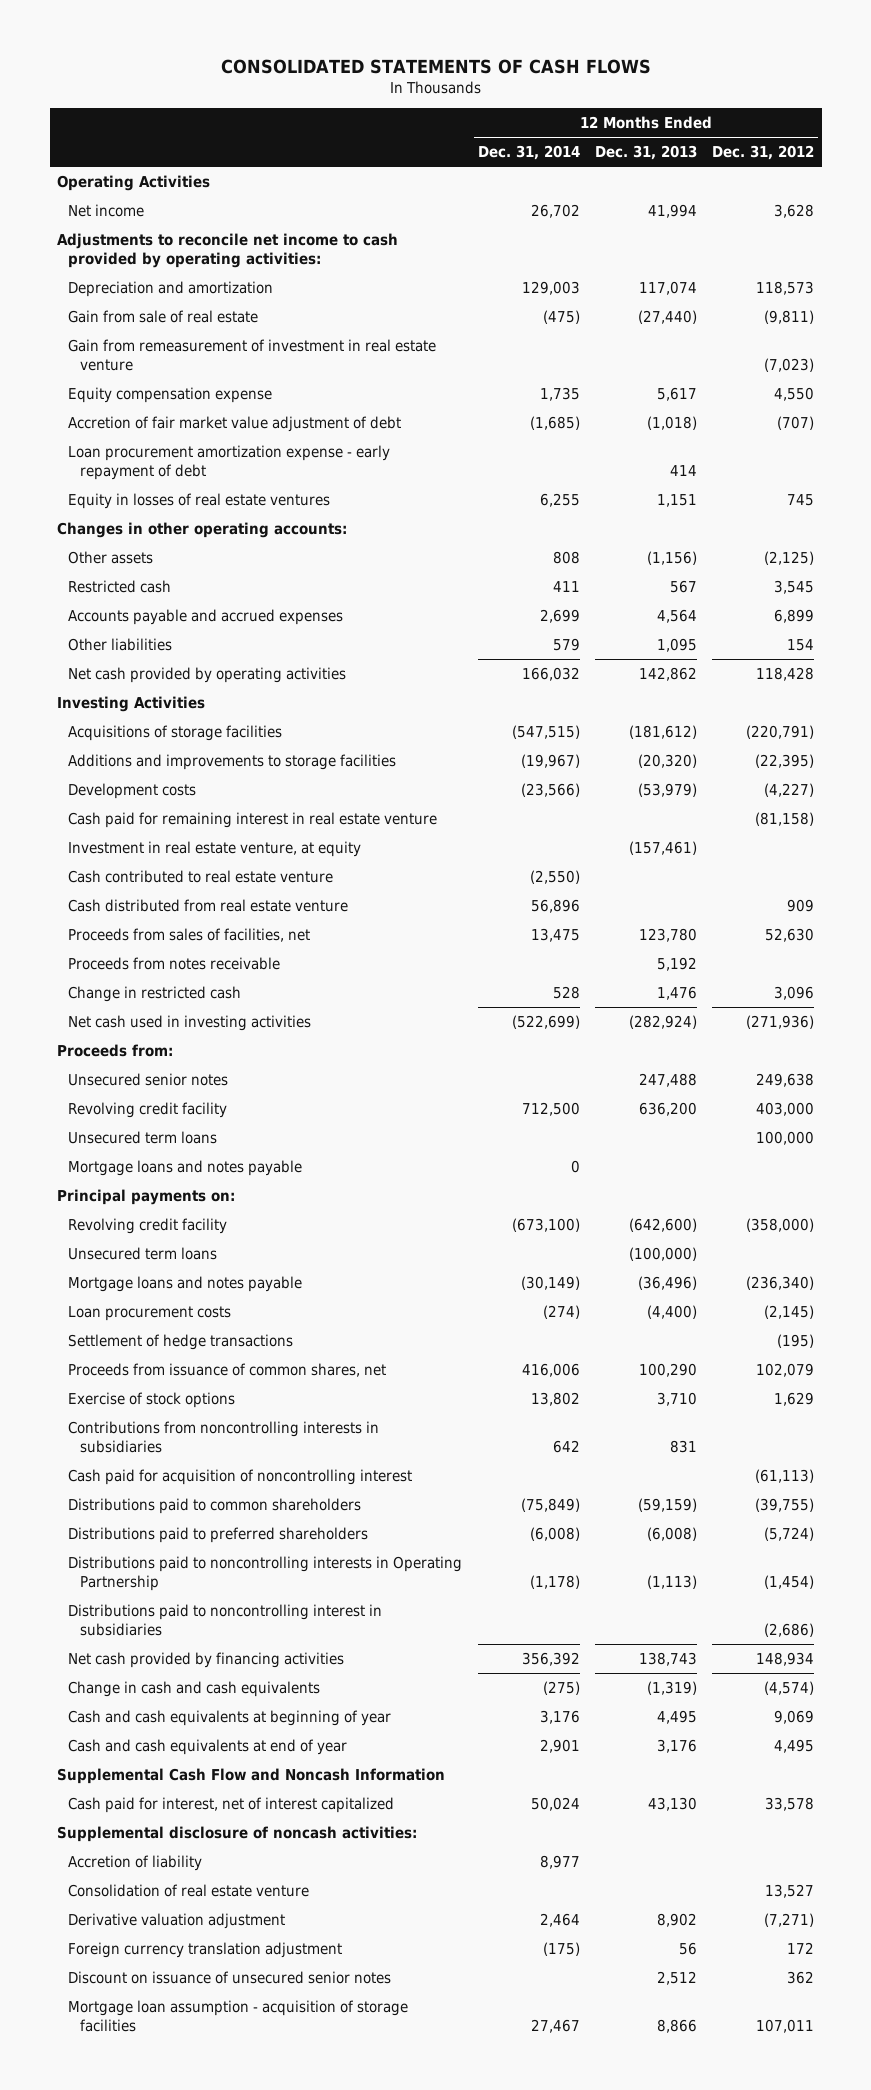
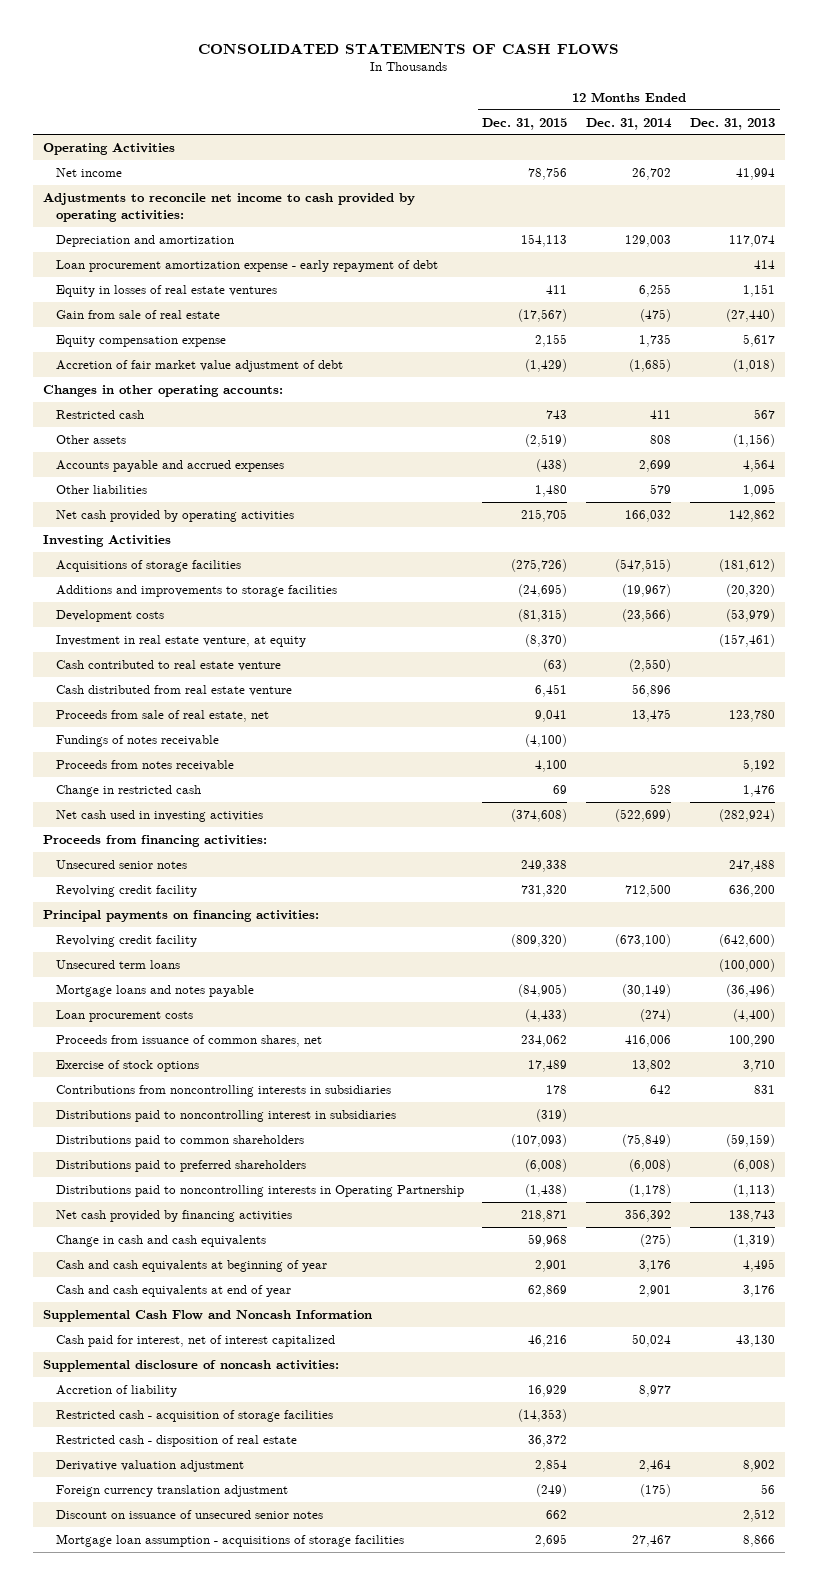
[712,145,815,161] Dec. 31, 2012 -> none
none -> [482,117,568,130] Dec. 31, 2015
[68,444,391,480] Loan procurement amortization expense - early repayment of debt -> [55,259,438,272] Loan procurement amortization expense - early repayment of debt
[68,492,331,509] Equity in losses of real estate ventures -> [55,284,277,297] Equity in losses of real estate ventures
[68,338,437,371] Gain from remeasurement of investment in real estate venture -> none
[68,550,154,564] Other assets -> [55,434,126,444] Other assets
[68,811,438,828] Cash paid for remaining interest in real estate venture -> none
[68,927,311,942] Proceeds from sales of facilities, net -> [55,709,269,722] Proceeds from sale of real estate, net
none -> [55,734,219,747] Fundings of notes receivable
[57,1043,174,1057] Proceeds from: -> [42,834,267,847] Proceeds from financing activities:
[68,1130,218,1144] Unsecured term loans -> none
[68,1159,303,1176] Mortgage loans and notes payable -> none
[57,1188,236,1205] Principal payments on: -> [42,909,319,922] Principal payments on financing activities:
[68,1333,294,1350] Settlement of hedge transactions -> none
[68,1468,413,1485] Cash paid for acquisition of noncontrolling interest -> none
[68,1603,383,1636] Distributions paid to noncontrolling interest in subsidiaries -> [55,1109,396,1122] Distributions paid to noncontrolling interest in subsidiaries
[68,1883,310,1897] Consolidation of real estate venture -> none
none -> [55,1409,333,1422] Restricted cash - acquisition of storage facilities
none -> [55,1434,297,1447] Restricted cash - disposition of real estate
[68,1999,409,2032] Mortgage loan assumption - acquisition of storage facilities -> [55,1533,404,1547] Mortgage loan assumption - acquisitions of storage facilities

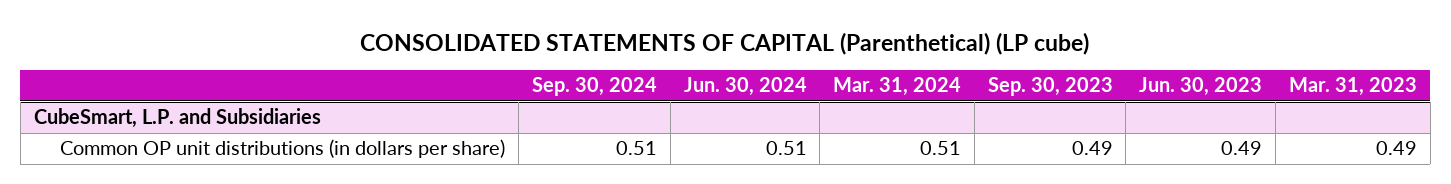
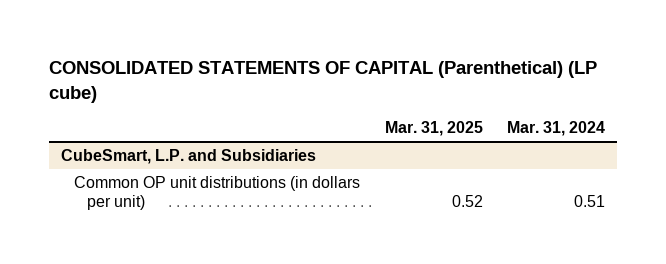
[531,77,657,97] Sep. 30, 2024 -> none
[683,77,807,97] Jun. 30, 2024 -> none
[987,77,1113,97] Sep. 30, 2023 -> none
[1139,77,1263,97] Jun. 30, 2023 -> none
[1288,77,1417,97] Mar. 31, 2023 -> none
none -> [384,121,483,137] Mar. 31, 2025
[60,139,506,159] Common OP unit distributions (in dollars per share) -> [74,175,361,210] Common OP unit distributions (in dollars per unit)

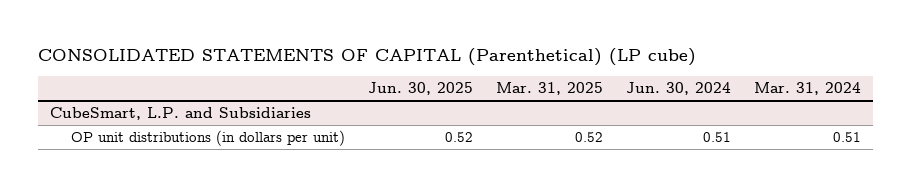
none -> [367,82,473,96] Jun. 30, 2025
none -> [626,82,732,96] Jun. 30, 2024
[74,175,361,210] Common OP unit distributions (in dollars per unit) -> [70,130,345,147] OP unit distributions (in dollars per unit)

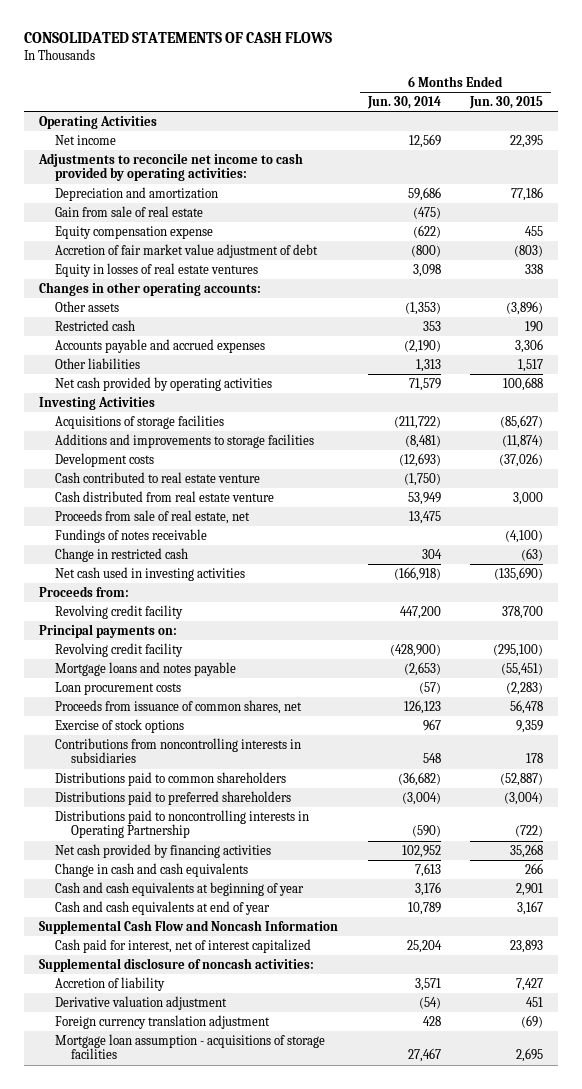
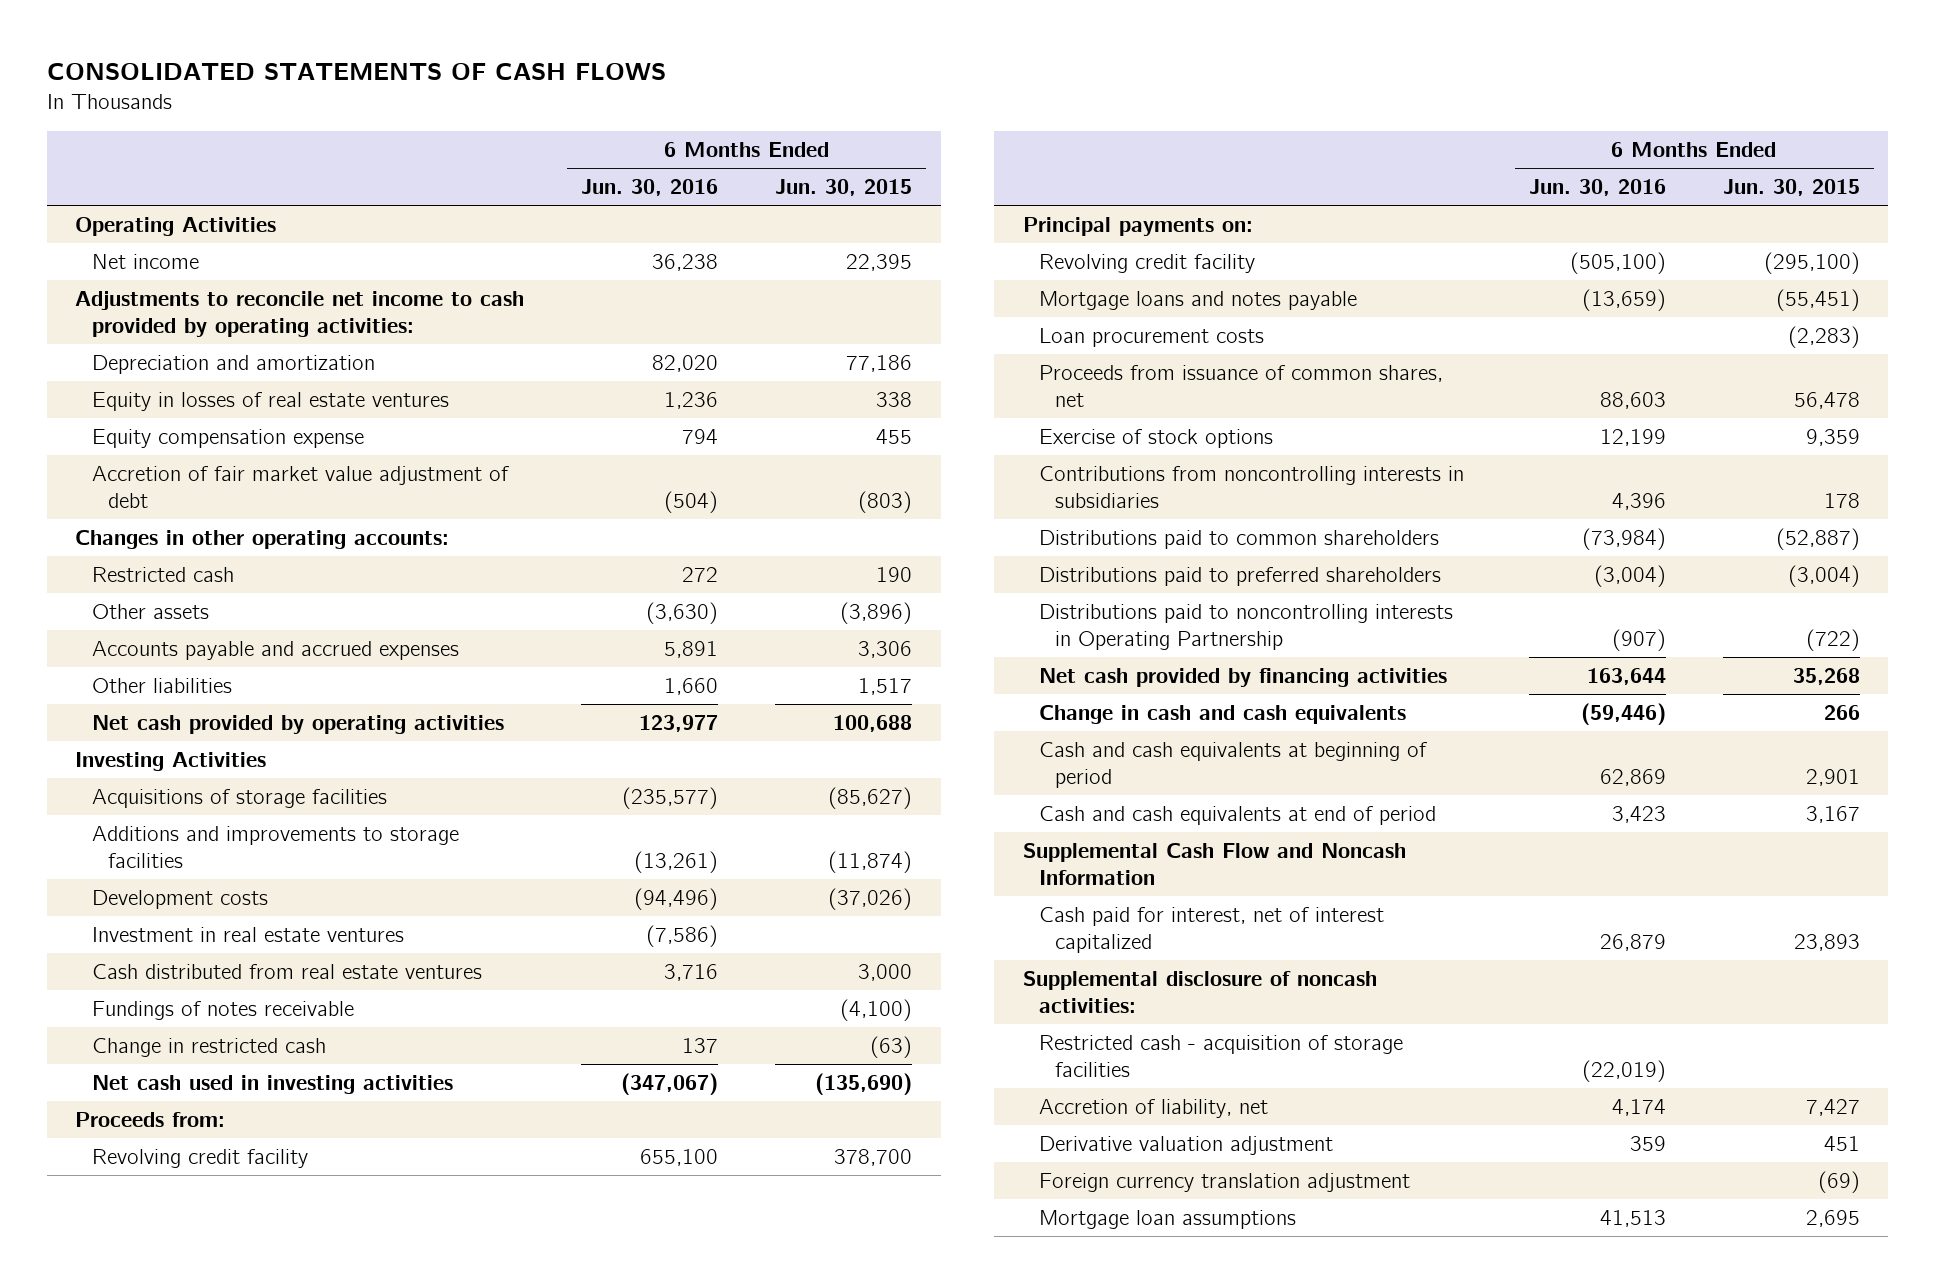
[366,95,441,109] Jun. 30, 2014 -> none
none -> [581,179,719,197] Jun. 30, 2016
[54,205,203,217] Gain from sale of real estate -> none
[54,262,258,277] Equity in losses of real estate ventures -> [91,392,449,412] Equity in losses of real estate ventures
[54,300,119,312] Other assets -> [91,604,209,620] Other assets
[54,509,250,524] Proceeds from sale of real estate, net -> none
[54,471,260,483] Cash contributed to real estate venture -> [91,927,404,943] Investment in real estate ventures
[54,490,274,502] Cash distributed from real estate venture -> [91,964,482,980] Cash distributed from real estate ventures
[54,881,304,896] Cash and cash equivalents at beginning of year -> [1039,742,1428,789] Cash and cash equivalents at beginning of period
[54,900,270,915] Cash and cash equivalents at end of year -> [1039,806,1437,826] Cash and cash equivalents at end of period
none -> [1039,1035,1404,1078] Restricted cash - acquisition of storage facilities
[54,976,165,991] Accretion of liability -> [1039,1099,1269,1119] Accretion of liability, net
[54,1033,325,1060] Mortgage loan assumption - acquisitions of storage facilities -> [1039,1210,1297,1230] Mortgage loan assumptions

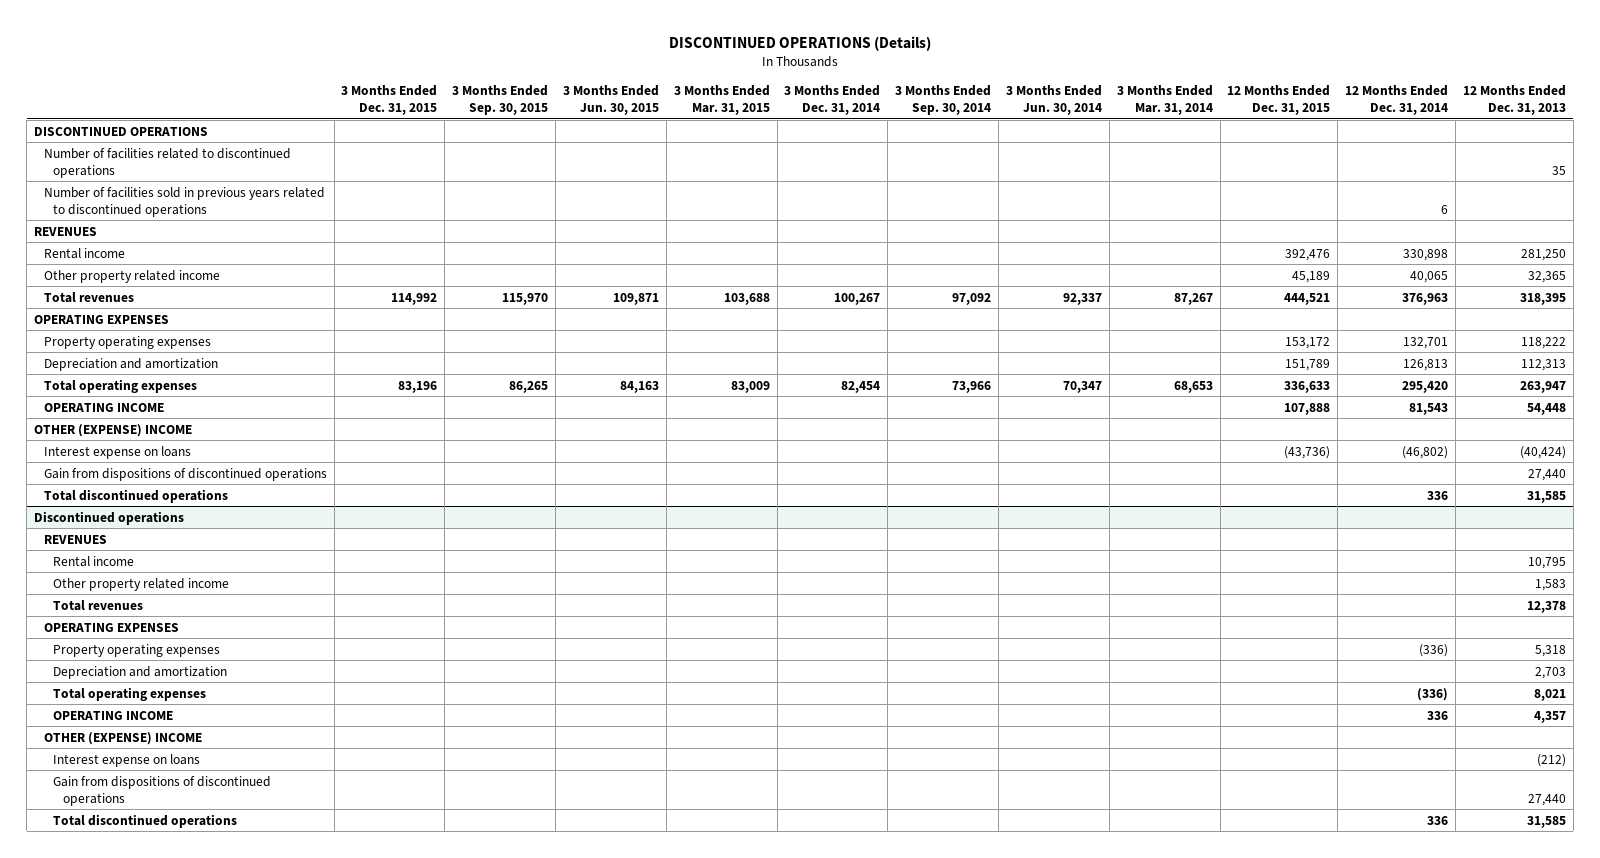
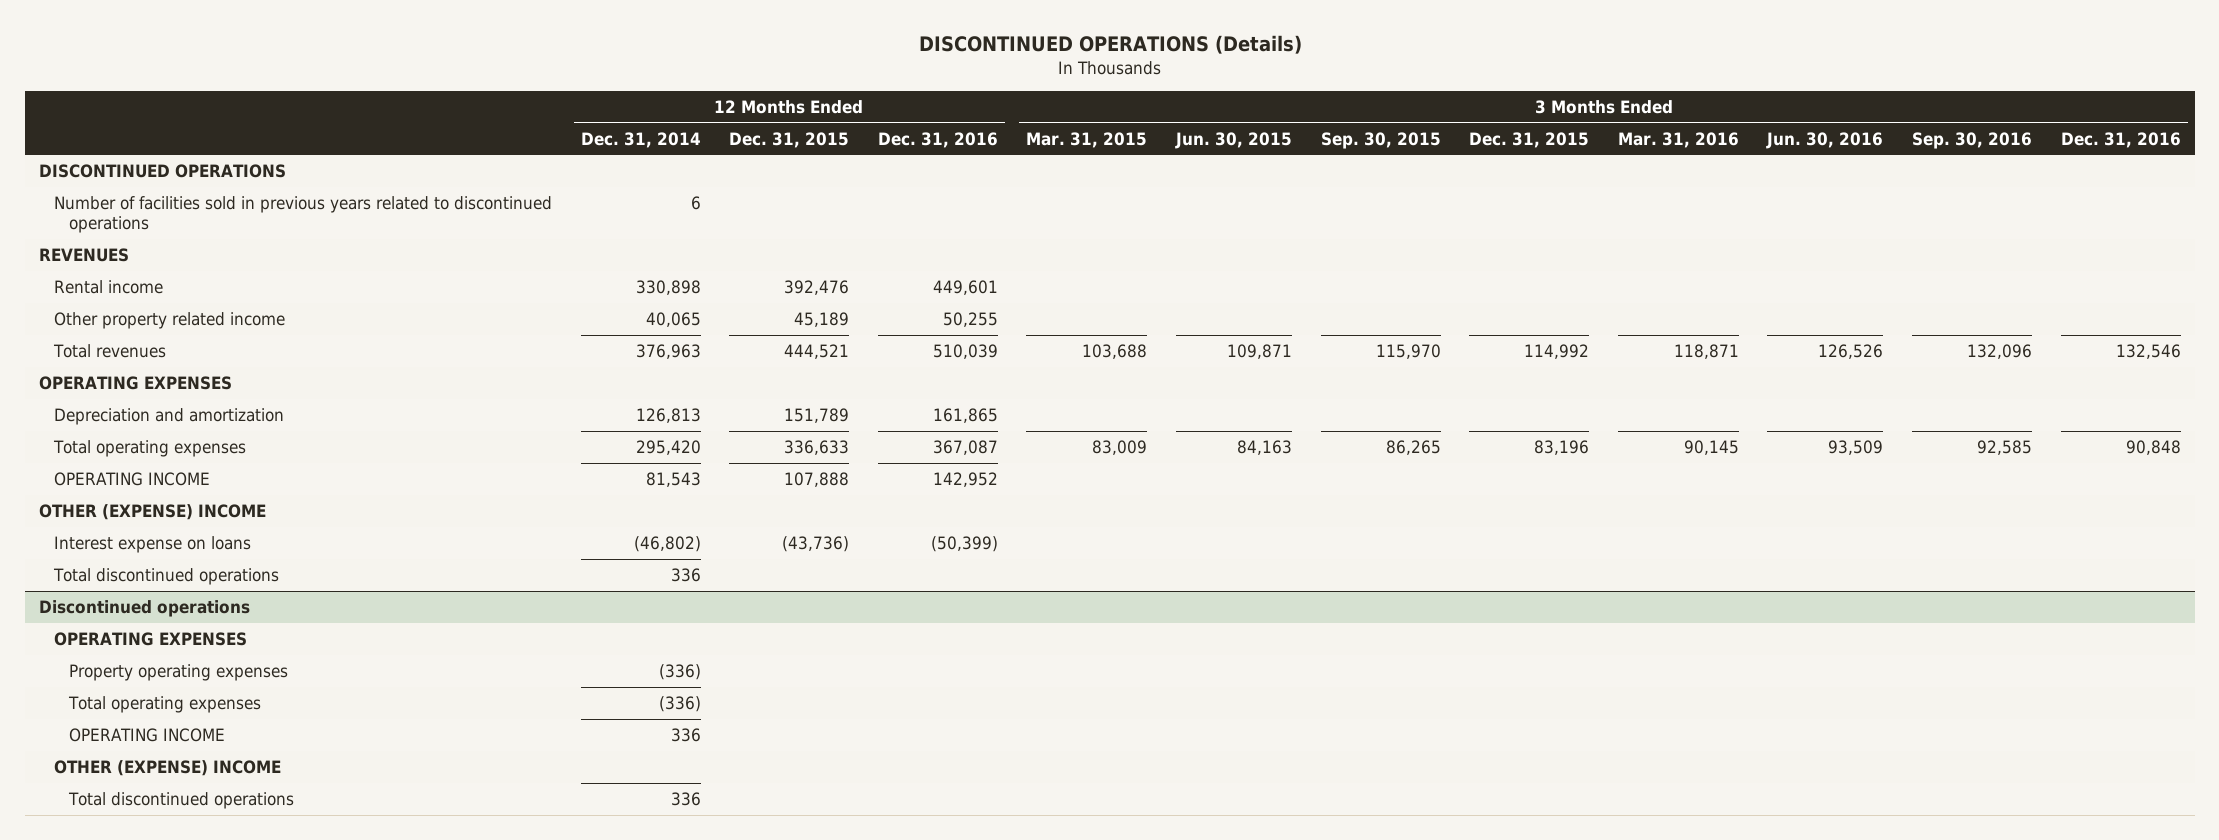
[784,84,881,115] 3 Months Ended Dec. 31, 2014 -> none
[895,84,992,115] 3 Months Ended Sep. 30, 2014 -> none
[1005,84,1102,115] 3 Months Ended Jun. 30, 2014 -> none
[1116,84,1213,115] 3 Months Ended Mar. 31, 2014 -> none
[1462,84,1566,115] 12 Months Ended Dec. 31, 2013 -> none
none -> [877,131,998,148] Dec. 31, 2016
none -> [1617,131,1739,148] Mar. 31, 2016
none -> [1766,131,1884,149] Jun. 30, 2016
none -> [1911,131,2032,149] Sep. 30, 2016
none -> [2060,131,2181,148] Dec. 31, 2016
[43,147,291,178] Number of facilities related to discontinued operations -> none
[43,335,211,349] Property operating expenses -> none
[43,467,327,481] Gain from dispositions of discontinued operations -> none
[43,534,107,544] REVENUES -> none
[53,555,135,567] Rental income -> none
[53,577,230,591] Other property related income -> none
[53,599,144,611] Total revenues -> none
[53,665,228,679] Depreciation and amortization -> none
[53,753,201,767] Interest expense on loans -> none
[53,775,272,806] Gain from dispositions of discontinued operations -> none

